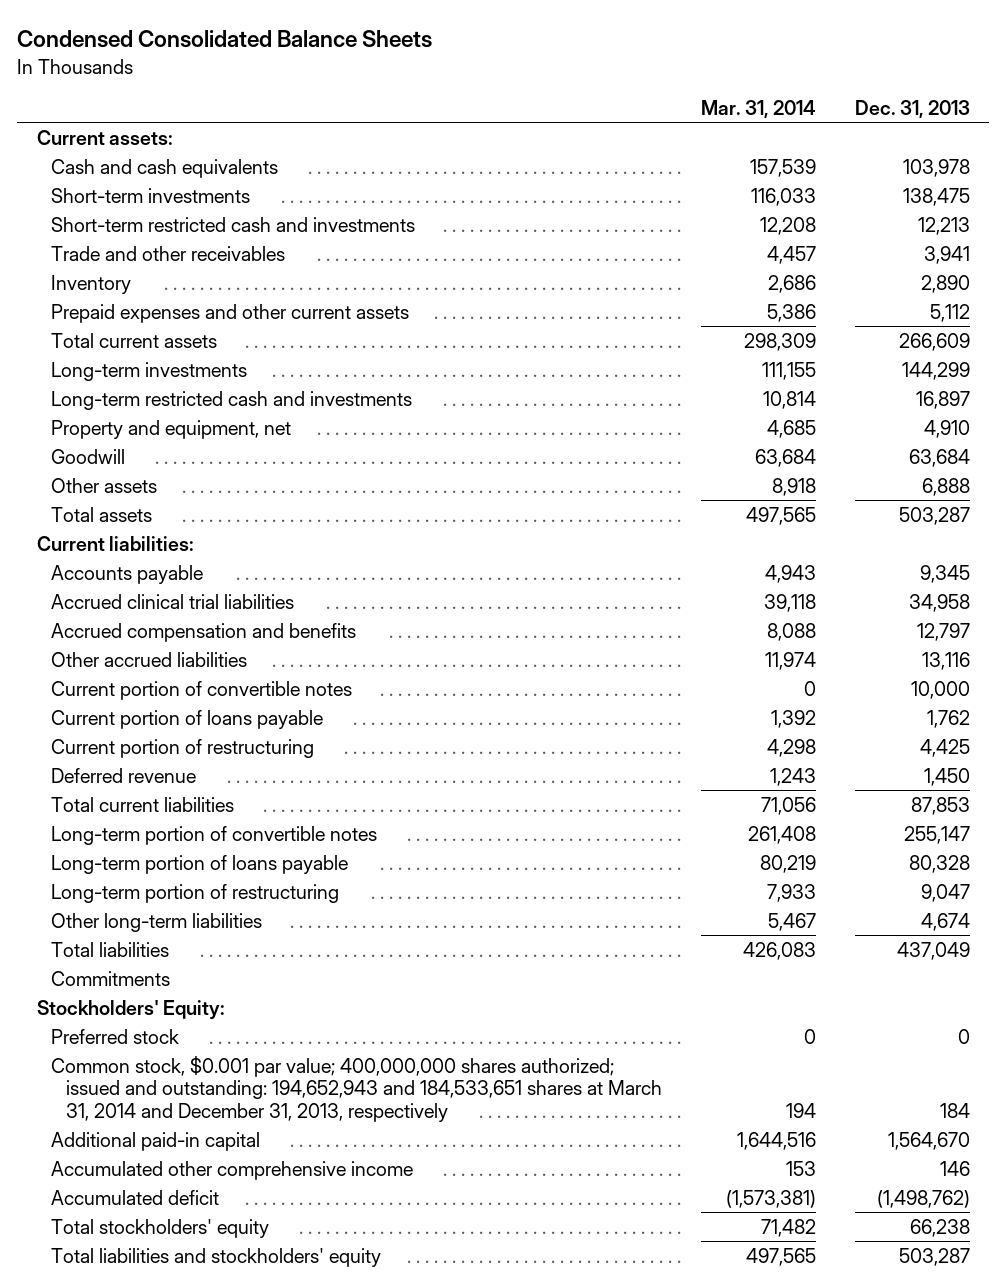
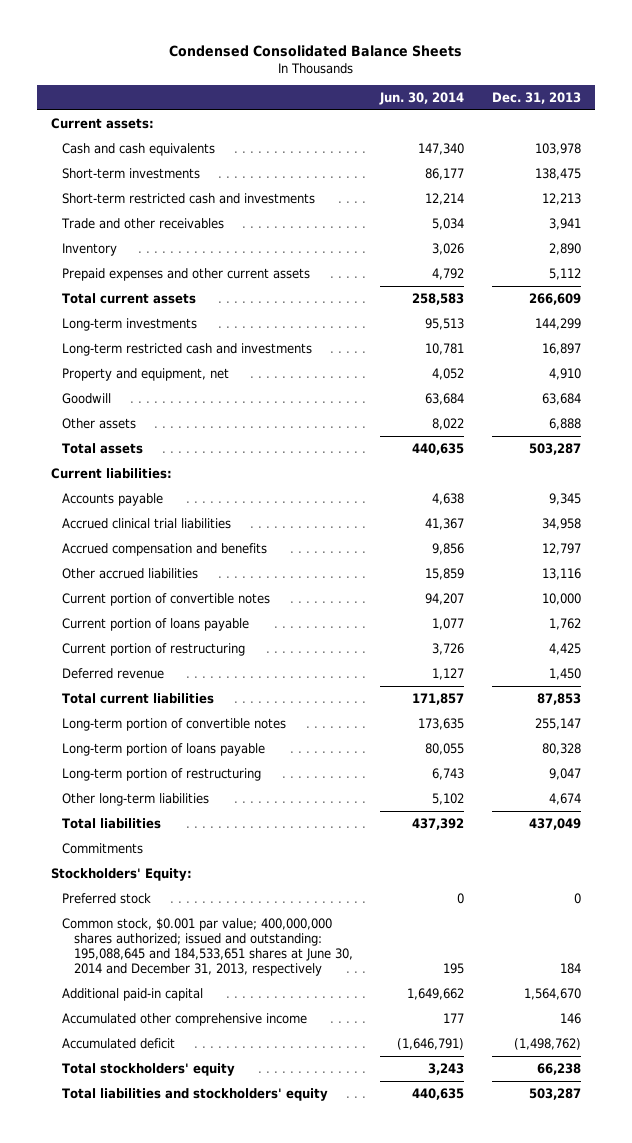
[700,99,816,118] Mar. 31, 2014 -> none
none -> [379,91,465,105] Jun. 30, 2014
[51,1055,662,1122] Common stock, $0.001 par value; 400,000,000 shares authorized; issued and outstanding: 194,652,943 and 184,533,651 shares at March 31, 2014 and December 31, 2013, respectively -> [62,917,353,977] Common stock, $0.001 par value; 400,000,000 shares authorized; issued and outstanding: 195,088,645 and 184,533,651 shares at June 30, 2014 and December 31, 2013, respectively

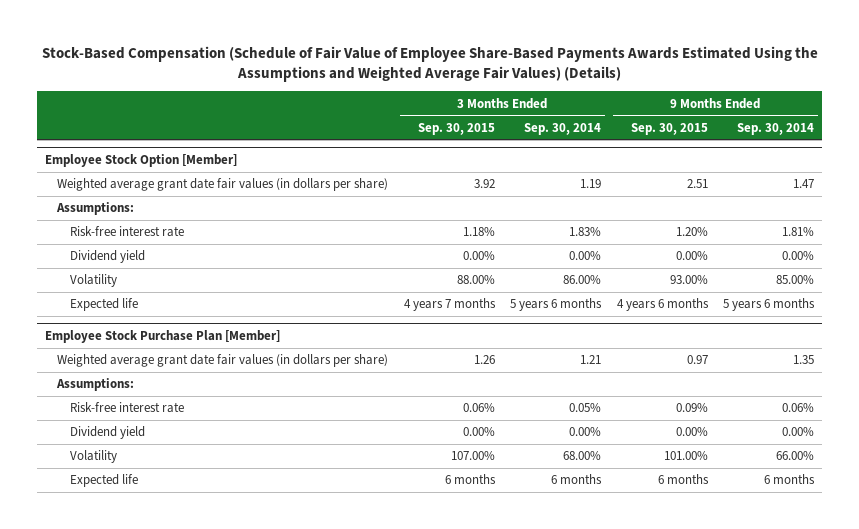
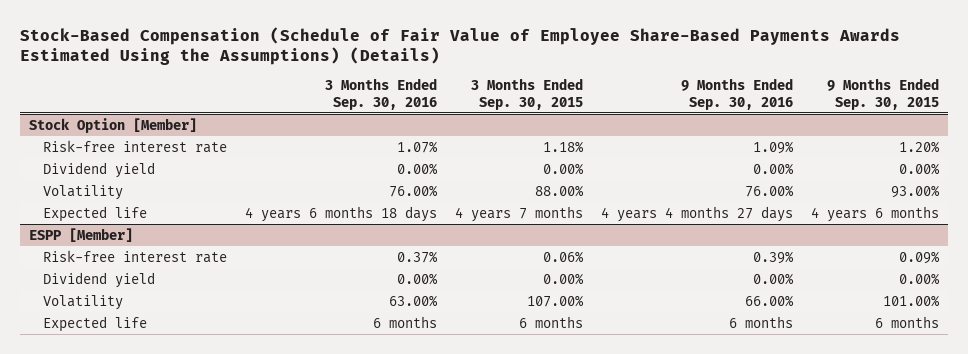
[41,45,818,83] Stock-Based Compensation (Schedule of Fair Value of Employee Share-Based Payments Awards Estimated Using the Assumptions and Weighted Average Fair Values) (Details) -> [19,26,900,66] Stock-Based Compensation (Schedule of Fair Value of Employee Share-Based Payments Awards Estimated Using the Assumptions) (Details)
[524,122,602,135] Sep. 30, 2014 -> none
[737,122,815,135] Sep. 30, 2014 -> none
none -> [325,78,438,110] 3 Months Ended Sep. 30, 2016
none -> [680,78,793,110] 9 Months Ended Sep. 30, 2016
[57,178,389,192] Weighted average grant date fair values (in dollars per share) -> none
[56,202,135,216] Assumptions: -> none
[44,154,237,168] Employee Stock Option [Member] -> [28,117,197,133] Stock Option [Member]
[57,354,389,368] Weighted average grant date fair values (in dollars per share) -> none
[56,378,135,392] Assumptions: -> none
[44,330,280,344] Employee Stock Purchase Plan [Member] -> [28,227,133,242] ESPP [Member]

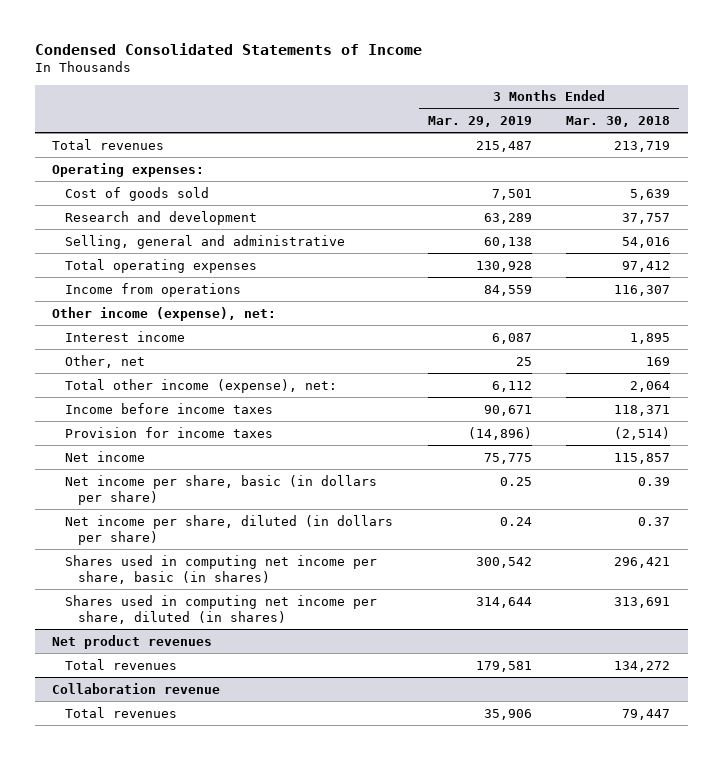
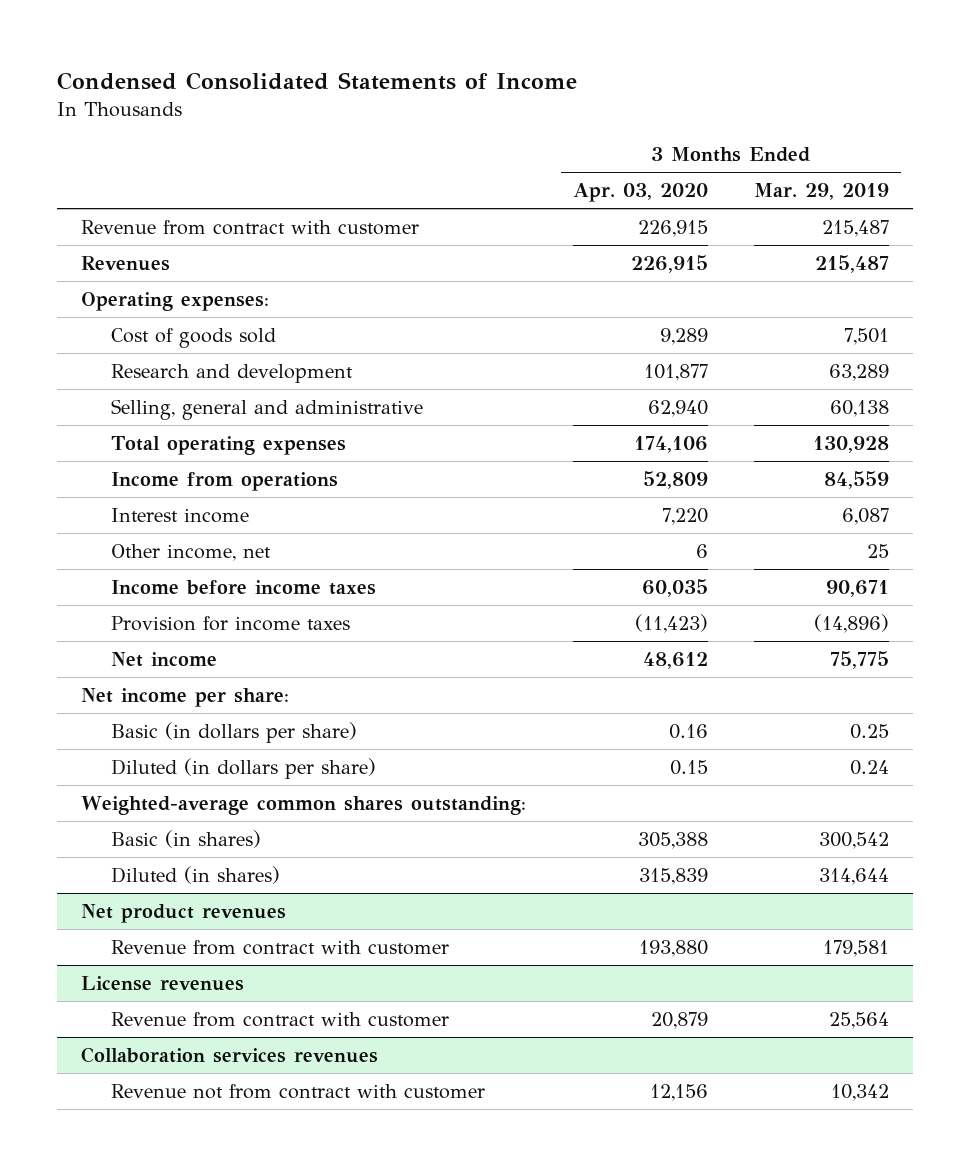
[566,116,671,128] Mar. 30, 2018 -> none
none -> [572,183,708,203] Apr. 03, 2020
[52,138,165,150] Total revenues -> [80,220,419,236] Revenue from contract with customer
none -> [80,256,170,272] Revenues
[52,306,277,321] Other income (expense), net: -> none
[65,378,338,393] Total other income (expense), net: -> none
[65,354,146,368] Other, net -> [111,544,272,562] Other income, net
none -> [80,688,289,708] Net income per share:
[65,474,378,505] Net income per share, basic (in dollars per share) -> [111,722,358,744] Basic (in dollars per share)
[65,514,394,545] Net income per share, diluted (in dollars per share) -> [111,758,377,780] Diluted (in dollars per share)
none -> [80,796,526,816] Weighted-average common shares outstanding:
[65,554,378,584] Shares used in computing net income per share, basic (in shares) -> [111,830,262,849] Basic (in shares)
[65,594,378,624] Shares used in computing net income per share, diluted (in shares) -> [111,866,281,885] Diluted (in shares)
[52,682,221,694] Collaboration revenue -> none
[65,706,178,718] Total revenues -> none
[65,658,178,670] Total revenues -> [111,940,450,956] Revenue from contract with customer
none -> [80,976,244,992] License revenues
none -> [111,1012,450,1028] Revenue from contract with customer
none -> [80,1047,378,1064] Collaboration services revenues
none -> [111,1084,486,1100] Revenue not from contract with customer

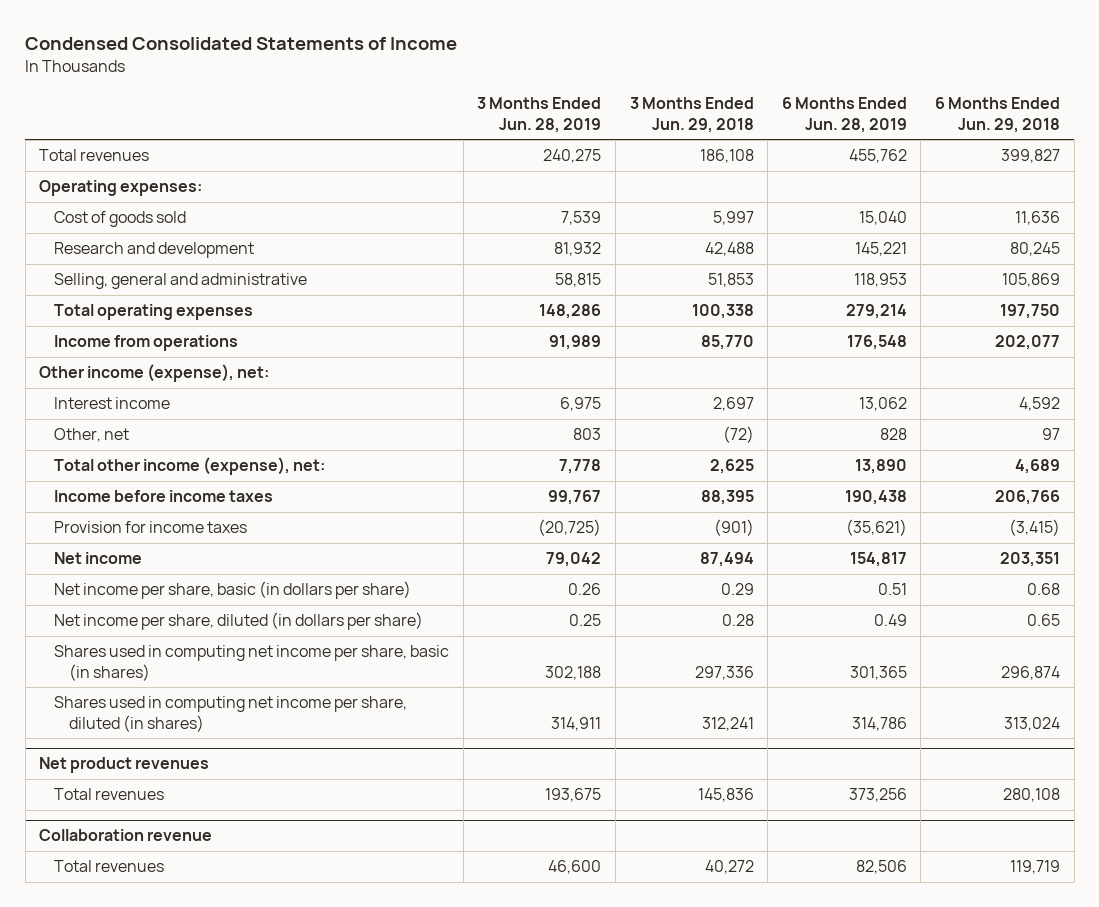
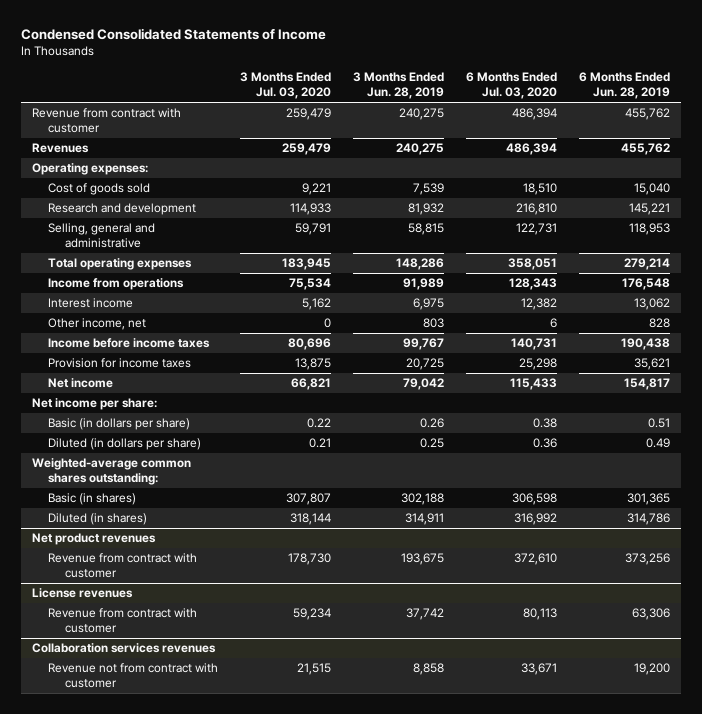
[629,97,754,133] 3 Months Ended Jun. 29, 2018 -> none
[935,97,1061,133] 6 Months Ended Jun. 29, 2018 -> none
none -> [240,72,332,100] 3 Months Ended Jul. 03, 2020
none -> [466,72,558,100] 6 Months Ended Jul. 03, 2020
[39,149,150,162] Total revenues -> [31,108,181,134] Revenue from contract with customer
none -> [31,143,89,154] Revenues
[39,364,270,383] Other income (expense), net: -> none
[54,457,326,476] Total other income (expense), net: -> none
[54,428,130,443] Other, net -> [48,318,147,331] Other income, net
[538,519,602,537] (20,725) -> [406,358,445,371] 20,725
[845,519,907,537] (35,621) -> [634,358,671,371] 35,621
none -> [31,398,157,411] Net income per share:
[54,581,412,600] Net income per share, basic (in dollars per share) -> [48,418,191,431] Basic (in dollars per share)
[54,612,424,631] Net income per share, diluted (in dollars per share) -> [48,438,202,451] Diluted (in dollars per share)
none -> [31,458,191,486] Weighted-average common shares outstanding:
[54,645,450,681] Shares used in computing net income per share, basic (in shares) -> [48,493,137,506] Basic (in shares)
[54,696,408,732] Shares used in computing net income per share, diluted (in shares) -> [48,513,148,526] Diluted (in shares)
[39,829,213,842] Collaboration revenue -> none
[54,860,165,873] Total revenues -> none
[54,788,165,801] Total revenues -> [48,553,198,579] Revenue from contract with customer
none -> [31,588,133,599] License revenues
none -> [48,608,198,634] Revenue from contract with customer
none -> [31,643,216,654] Collaboration services revenues
none -> [48,663,219,689] Revenue not from contract with customer

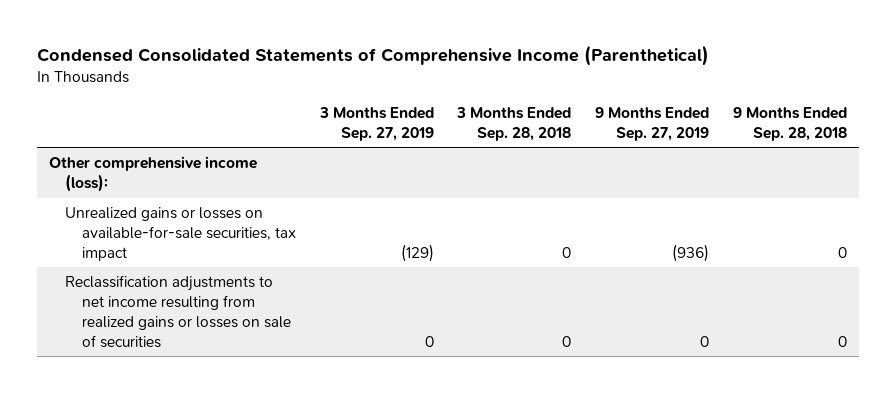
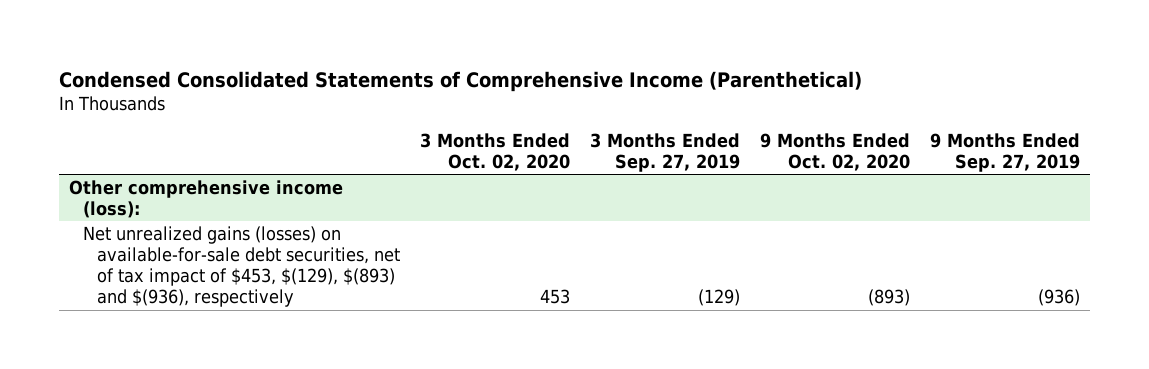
[456,106,572,141] 3 Months Ended Sep. 28, 2018 -> none
[732,106,847,141] 9 Months Ended Sep. 28, 2018 -> none
none -> [419,133,570,172] 3 Months Ended Oct. 02, 2020
none -> [759,133,910,172] 9 Months Ended Oct. 02, 2020
[65,275,291,348] Reclassification adjustments to net income resulting from realized gains or losses on sale of securities -> none
[65,207,296,261] Unrealized gains or losses on available-for-sale securities, tax impact -> [83,226,400,308] Net unrealized gains (losses) on available-for-sale debt securities, net of tax impact of $453, $(129), $(893) and $(936), respectively

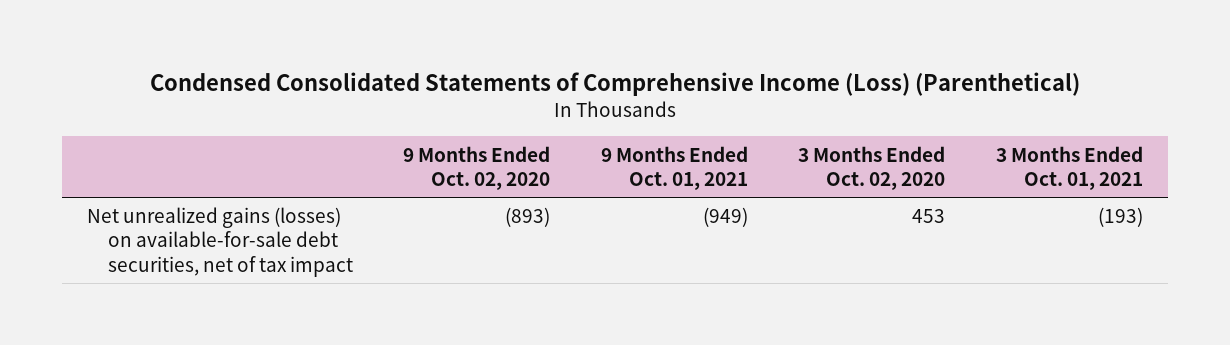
[59,70,863,92] Condensed Consolidated Statements of Comprehensive Income (Parenthetical) -> [149,72,1080,97] Condensed Consolidated Statements of Comprehensive Income (Loss) (Parenthetical)
[589,133,740,173] 3 Months Ended Sep. 27, 2019 -> none
[929,133,1080,173] 9 Months Ended Sep. 27, 2019 -> none
none -> [600,145,748,190] 9 Months Ended Oct. 01, 2021
none -> [995,145,1143,190] 3 Months Ended Oct. 01, 2021
[69,180,344,219] Other comprehensive income (loss): -> none
[83,226,400,308] Net unrealized gains (losses) on available-for-sale debt securities, net of tax impact of $453, $(129), $(893) and $(936), respectively -> [86,207,353,277] Net unrealized gains (losses) on available-for-sale debt securities, net of tax impact

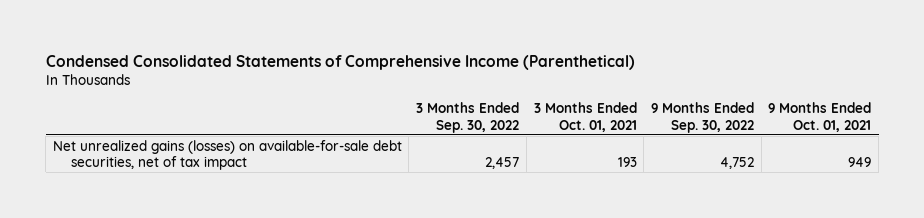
[149,72,1080,97] Condensed Consolidated Statements of Comprehensive Income (Loss) (Parenthetical) -> [45,54,635,70] Condensed Consolidated Statements of Comprehensive Income (Parenthetical)
[403,145,551,190] 9 Months Ended Oct. 02, 2020 -> none
[798,145,946,190] 3 Months Ended Oct. 02, 2020 -> none
none -> [416,102,520,133] 3 Months Ended Sep. 30, 2022
none -> [651,102,755,133] 9 Months Ended Sep. 30, 2022
[702,207,748,228] (949) -> [848,157,872,168] 949
[1097,207,1143,228] (193) -> [617,157,637,168] 193

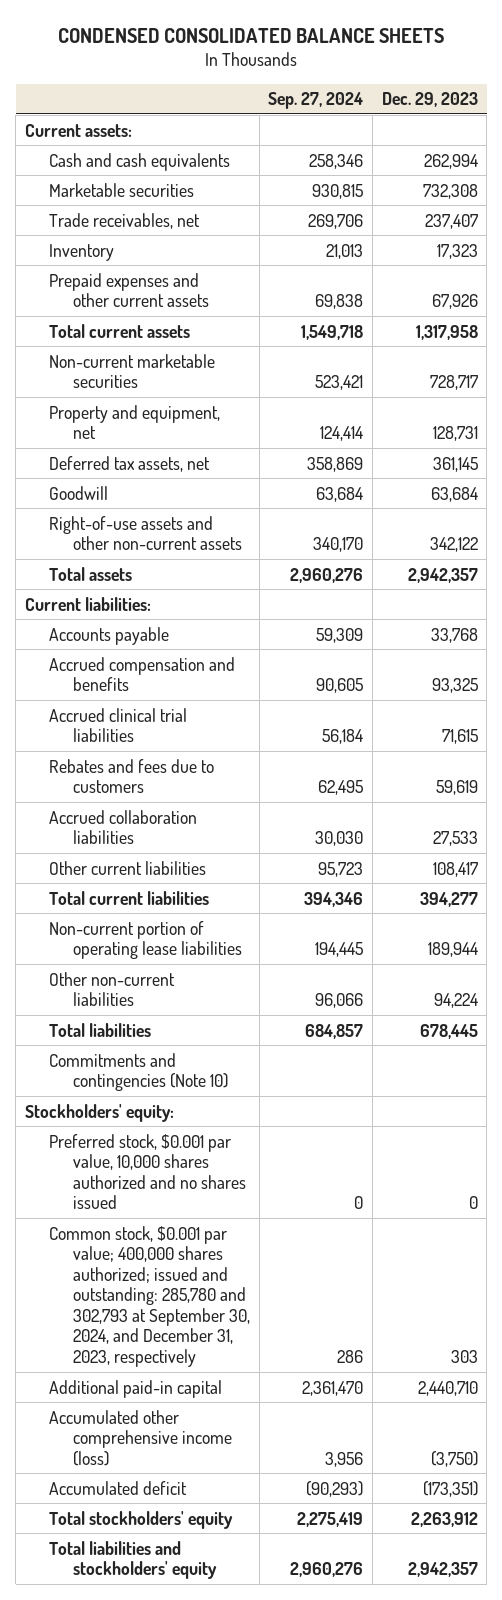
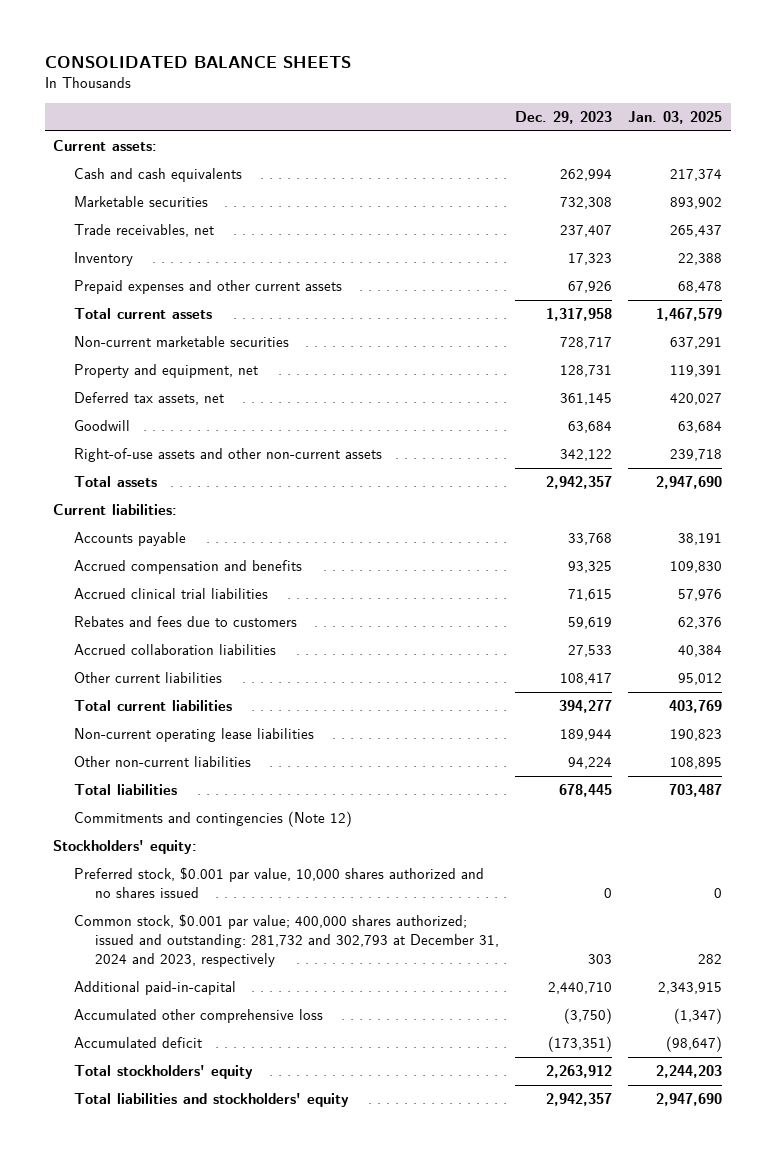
[58,27,445,43] CONDENSED CONSOLIDATED BALANCE SHEETS -> [44,55,351,68] CONSOLIDATED BALANCE SHEETS
[268,92,364,110] Sep. 27, 2024 -> none
none -> [628,111,723,125] Jan. 03, 2025
[48,920,242,960] Non-current portion of operating lease liabilities -> [74,728,315,743] Non-current operating lease liabilities
[48,1052,228,1092] Commitments and contingencies (Note 10) -> [74,811,353,828] Commitments and contingencies (Note 12)
[48,1225,250,1367] Common stock, $0.001 par value; 400,000 shares authorized; issued and outstanding: 285,780 and 302,793 at September 30, 2024, and December 31, 2023, respectively -> [74,914,500,968] Common stock, $0.001 par value; 400,000 shares authorized; issued and outstanding: 281,732 and 302,793 at December 31, 2024 and 2023, respectively
[48,1379,222,1398] Additional paid-in capital -> [74,981,237,996] Additional paid-in-capital
[48,1409,232,1466] Accumulated other comprehensive income (loss) -> [74,1009,324,1024] Accumulated other comprehensive loss

